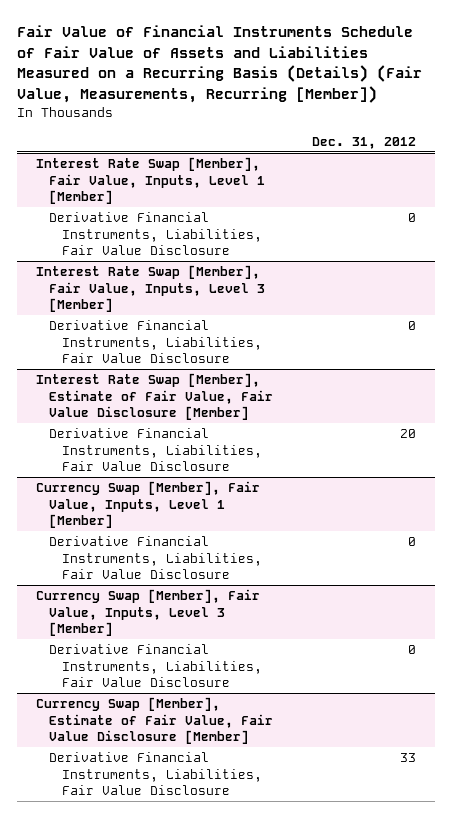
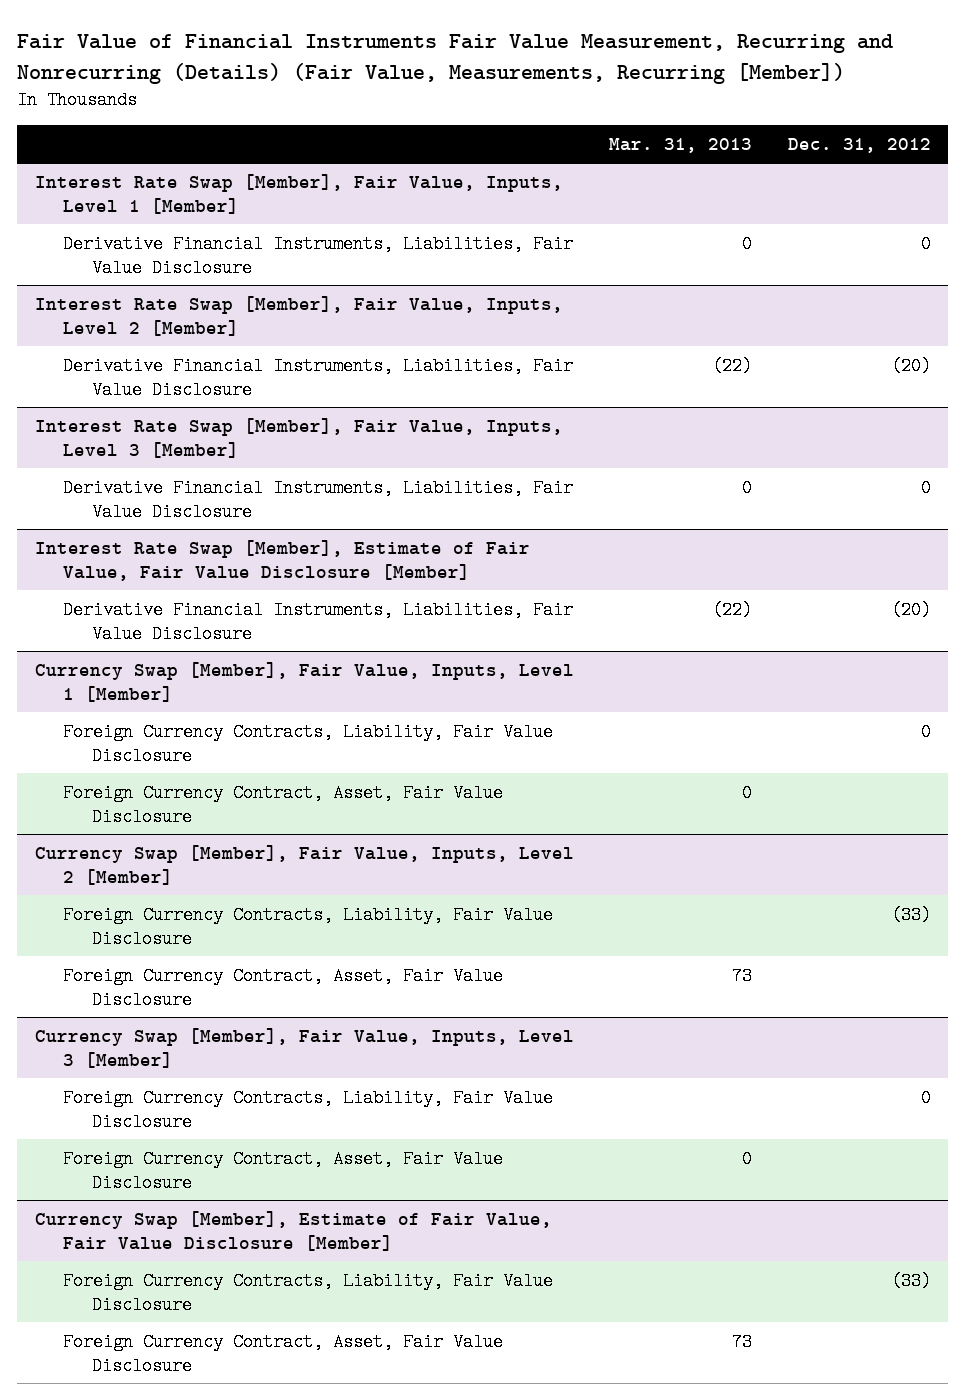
[16,25,422,104] Fair Value of Financial Instruments Schedule of Fair Value of Assets and Liabilities Measured on a Recurring Basis (Details) (Fair Value, Measurements, Recurring [Member]) -> [17,34,894,84] Fair Value of Financial Instruments Fair Value Measurement, Recurring and Nonrecurring (Details) (Fair Value, Measurements, Recurring [Member])
none -> [609,137,753,153] Mar. 31, 2013
none -> [35,295,564,336] Interest Rate Swap [Member], Fair Value, Inputs, Level 2 [Member]
none -> [63,356,574,399] Derivative Financial Instruments, Liabilities, Fair Value Disclosure
[399,429,416,439] 20 -> [890,600,931,619] (20)
[49,536,263,580] Derivative Financial Instruments, Liabilities, Fair Value Disclosure -> none
none -> [63,722,554,765] Foreign Currency Contracts, Liability, Fair Value Disclosure
none -> [63,783,504,826] Foreign Currency Contract, Asset, Fair Value Disclosure
none -> [35,844,575,885] Currency Swap [Member], Fair Value, Inputs, Level 2 [Member]
none -> [63,905,554,948] Foreign Currency Contracts, Liability, Fair Value Disclosure
none -> [63,966,504,1009] Foreign Currency Contract, Asset, Fair Value Disclosure
[49,644,263,688] Derivative Financial Instruments, Liabilities, Fair Value Disclosure -> none
none -> [63,1088,554,1131] Foreign Currency Contracts, Liability, Fair Value Disclosure
none -> [63,1149,504,1192] Foreign Currency Contract, Asset, Fair Value Disclosure
[49,752,263,796] Derivative Financial Instruments, Liabilities, Fair Value Disclosure -> none
none -> [63,1271,554,1314] Foreign Currency Contracts, Liability, Fair Value Disclosure
none -> [63,1332,504,1375] Foreign Currency Contract, Asset, Fair Value Disclosure

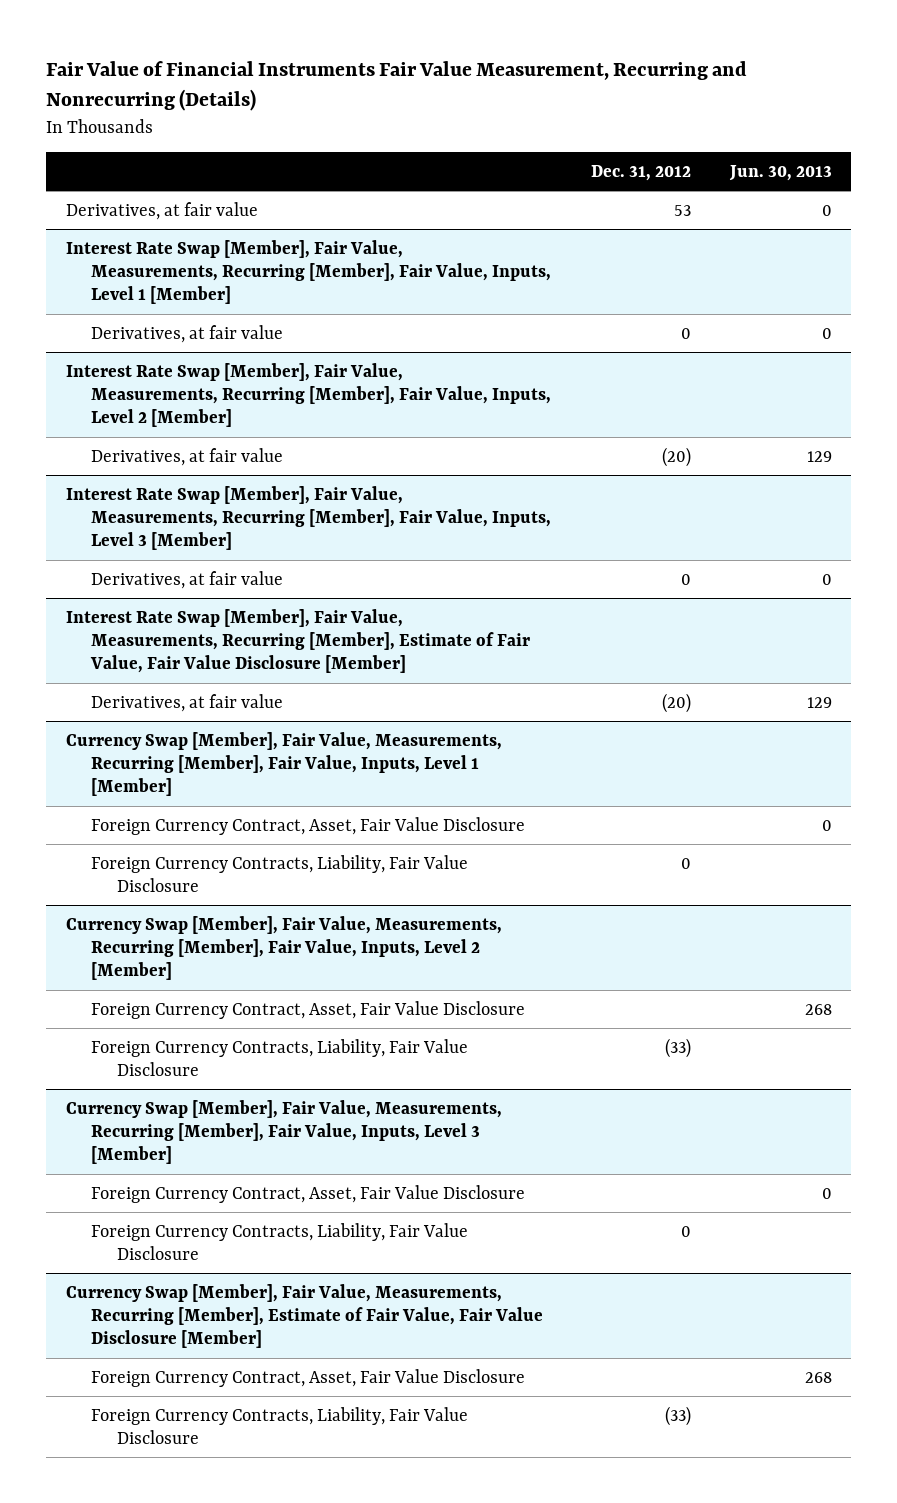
[17,34,894,84] Fair Value of Financial Instruments Fair Value Measurement, Recurring and Nonrecurring (Details) (Fair Value, Measurements, Recurring [Member]) -> [45,61,747,112] Fair Value of Financial Instruments Fair Value Measurement, Recurring and Nonrecurring (Details)
[609,137,753,153] Mar. 31, 2013 -> none
none -> [728,164,832,181] Jun. 30, 2013
[63,234,574,277] Derivative Financial Instruments, Liabilities, Fair Value Disclosure -> none
[63,356,574,399] Derivative Financial Instruments, Liabilities, Fair Value Disclosure -> none
[63,478,574,521] Derivative Financial Instruments, Liabilities, Fair Value Disclosure -> none
[63,600,574,643] Derivative Financial Instruments, Liabilities, Fair Value Disclosure -> none
none -> [65,201,258,220] Derivatives, at fair value
[35,173,564,214] Interest Rate Swap [Member], Fair Value, Inputs, Level 1 [Member] -> [65,239,552,305] Interest Rate Swap [Member], Fair Value, Measurements, Recurring [Member], Fair Value, Inputs, Level 1 [Member]
none -> [91,324,284,343] Derivatives, at fair value
[35,295,564,336] Interest Rate Swap [Member], Fair Value, Inputs, Level 2 [Member] -> [65,362,552,428] Interest Rate Swap [Member], Fair Value, Measurements, Recurring [Member], Fair Value, Inputs, Level 2 [Member]
none -> [91,447,284,466] Derivatives, at fair value
[35,417,564,458] Interest Rate Swap [Member], Fair Value, Inputs, Level 3 [Member] -> [65,485,552,551] Interest Rate Swap [Member], Fair Value, Measurements, Recurring [Member], Fair Value, Inputs, Level 3 [Member]
none -> [91,570,284,589] Derivatives, at fair value
[35,539,531,581] Interest Rate Swap [Member], Estimate of Fair Value, Fair Value Disclosure [Member] -> [65,608,531,674] Interest Rate Swap [Member], Fair Value, Measurements, Recurring [Member], Estimate of Fair Value, Fair Value Disclosure [Member]
none -> [91,693,284,712] Derivatives, at fair value
[35,661,575,702] Currency Swap [Member], Fair Value, Inputs, Level 1 [Member] -> [65,731,502,797] Currency Swap [Member], Fair Value, Measurements, Recurring [Member], Fair Value, Inputs, Level 1 [Member]
none -> [91,816,526,835] Foreign Currency Contract, Asset, Fair Value Disclosure
none -> [65,915,502,981] Currency Swap [Member], Fair Value, Measurements, Recurring [Member], Fair Value, Inputs, Level 2 [Member]
[35,844,575,885] Currency Swap [Member], Fair Value, Inputs, Level 2 [Member] -> none
none -> [65,1099,502,1165] Currency Swap [Member], Fair Value, Measurements, Recurring [Member], Fair Value, Inputs, Level 3 [Member]
[35,1027,575,1068] Currency Swap [Member], Fair Value, Inputs, Level 3 [Member] -> none
none -> [65,1283,544,1349] Currency Swap [Member], Fair Value, Measurements, Recurring [Member], Estimate of Fair Value, Fair Value Disclosure [Member]
[35,1210,553,1251] Currency Swap [Member], Estimate of Fair Value, Fair Value Disclosure [Member] -> none
[63,1332,504,1375] Foreign Currency Contract, Asset, Fair Value Disclosure -> none

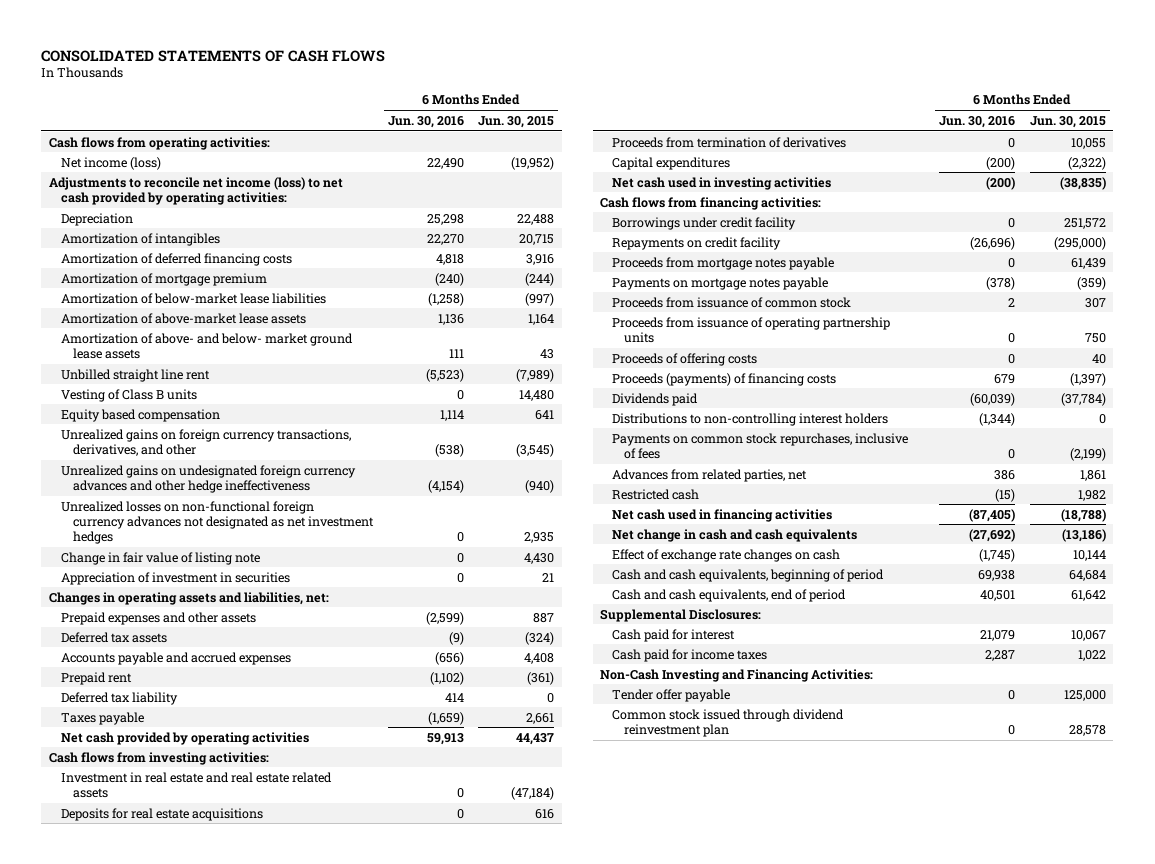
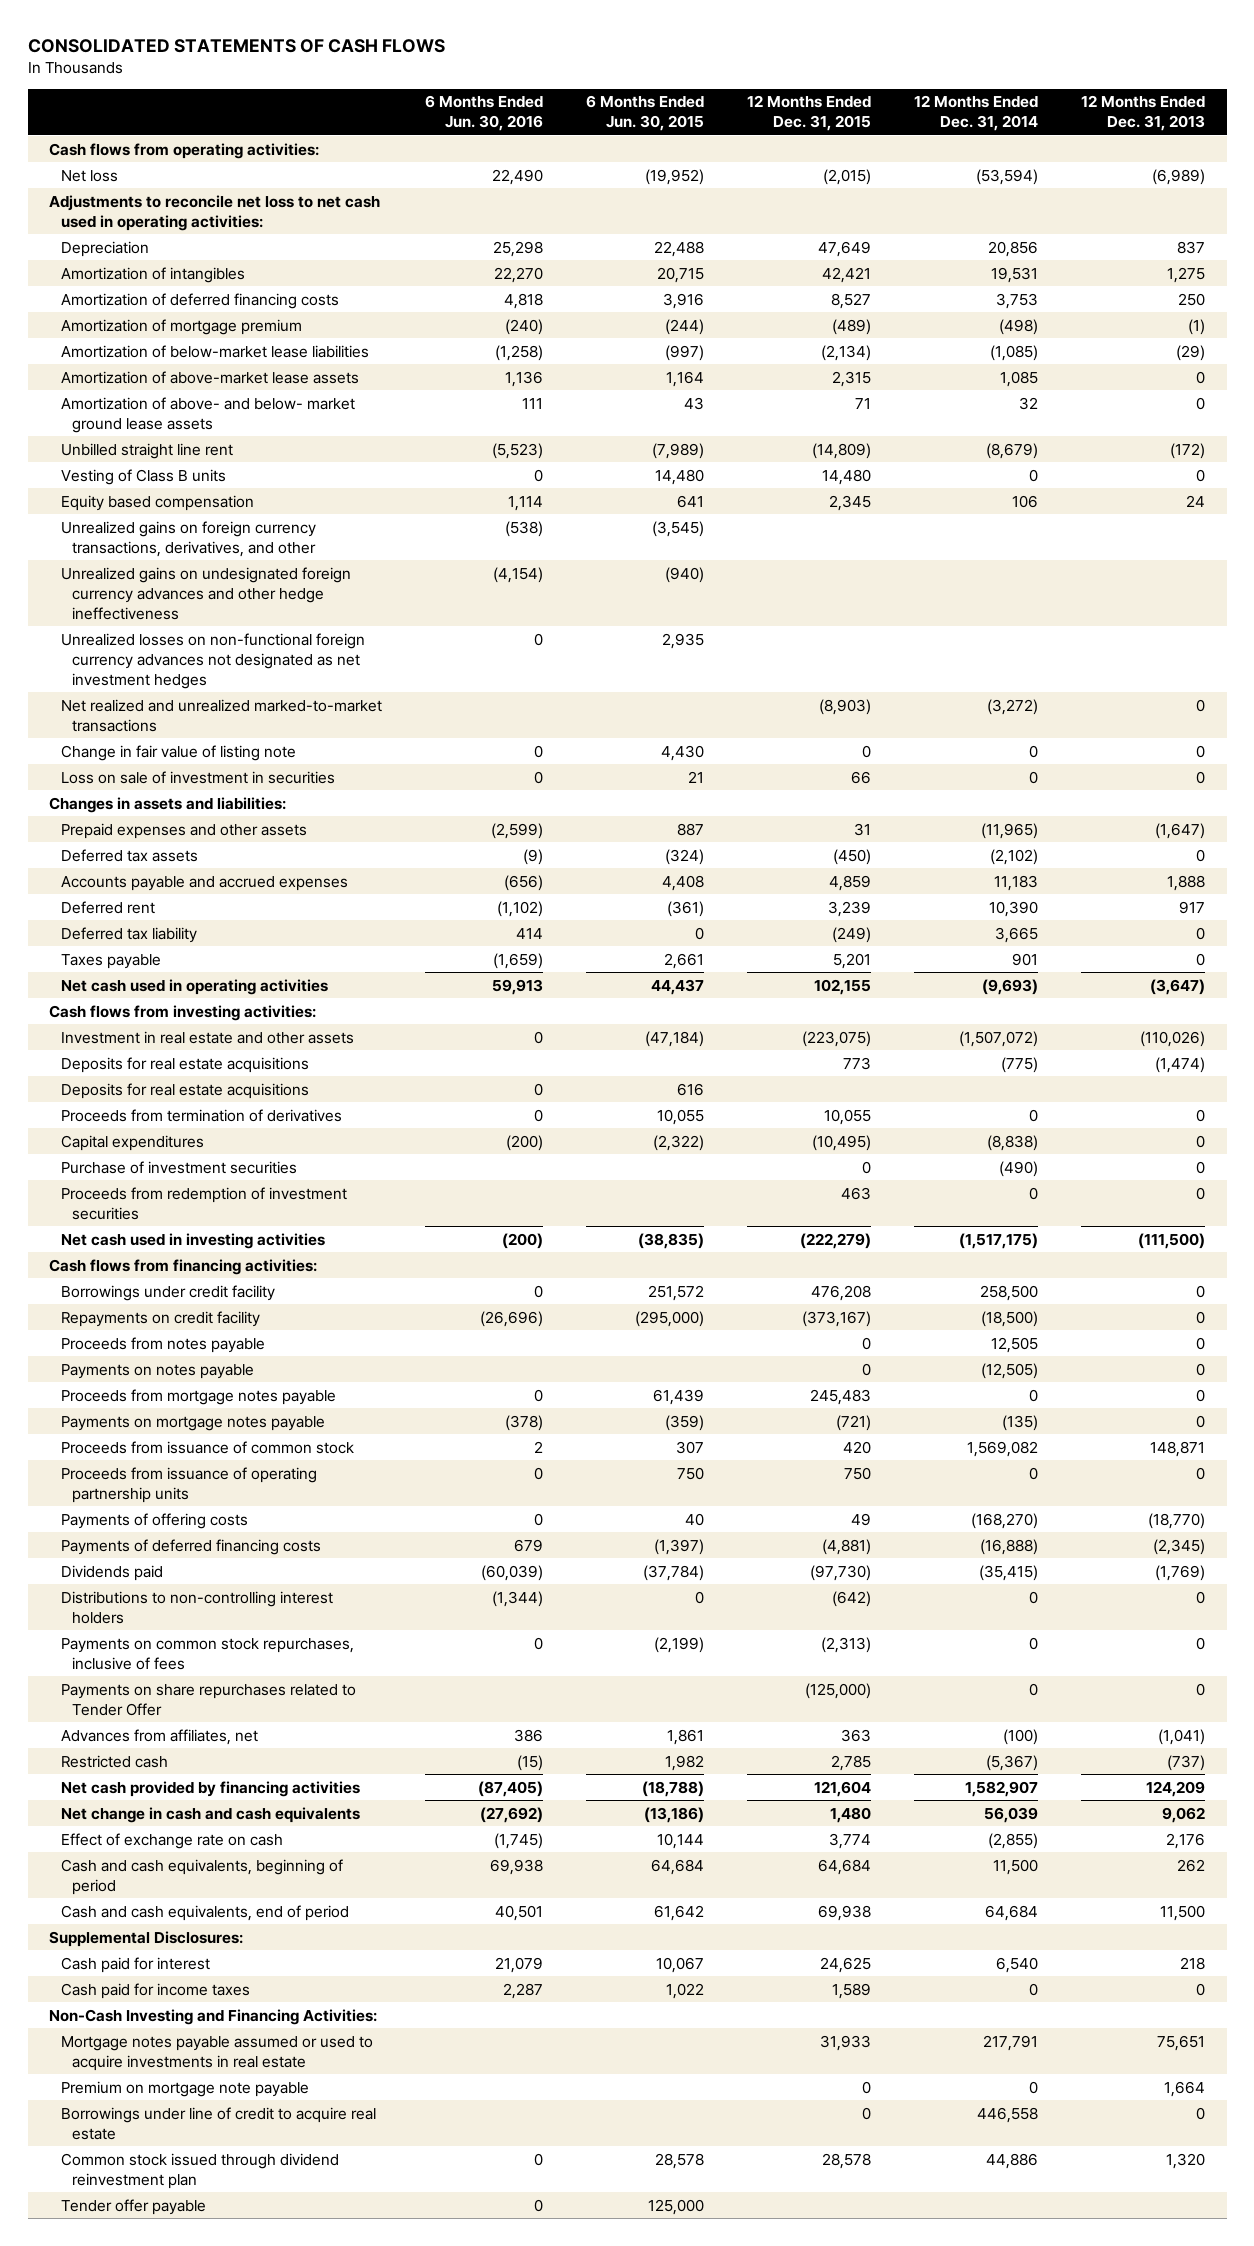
none -> [746,95,871,132] 12 Months Ended Dec. 31, 2015
none -> [913,95,1038,132] 12 Months Ended Dec. 31, 2014
none -> [1080,95,1205,132] 12 Months Ended Dec. 31, 2013
[60,156,161,170] Net income (loss) -> [60,169,118,182] Net loss
[48,176,343,206] Adjustments to reconcile net income (loss) to net cash provided by operating activities: -> [49,194,381,231] Adjustments to reconcile net loss to net cash used in operating activities:
none -> [60,698,382,732] Net realized and unrealized marked-to-market transactions
[60,571,290,585] Appreciation of investment in securities -> [60,770,335,784] Loss on sale of investment in securities
[48,591,329,605] Changes in operating assets and liabilities, net: -> [49,796,287,813] Changes in assets and liabilities:
[60,671,132,685] Prepaid rent -> [60,900,155,914] Deferred rent
[60,731,309,745] Net cash provided by operating activities -> [60,978,328,995] Net cash used in operating activities
[60,771,332,799] Investment in real estate and real estate related assets -> [60,1030,354,1044] Investment in real estate and other assets
none -> [60,1056,309,1073] Deposits for real estate acquisitions
none -> [60,1160,297,1174] Purchase of investment securities
none -> [60,1186,347,1220] Proceeds from redemption of investment securities
none -> [60,1336,265,1353] Proceeds from notes payable
none -> [60,1363,254,1379] Payments on notes payable
[612,352,758,366] Proceeds of offering costs -> [60,1512,248,1529] Payments of offering costs
[612,372,837,386] Proceeds (payments) of financing costs -> [60,1538,321,1555] Payments of deferred financing costs
none -> [60,1683,356,1716] Payments on share repurchases related to Tender Offer
[612,468,808,482] Advances from related parties, net -> [60,1728,258,1745] Advances from affiliates, net
[612,508,833,522] Net cash used in financing activities -> [60,1780,360,1797] Net cash provided by financing activities
[612,548,841,562] Effect of exchange rate changes on cash -> [60,1832,283,1849] Effect of exchange rate on cash
none -> [60,2035,373,2071] Mortgage notes payable assumed or used to acquire investments in real estate
none -> [60,2080,309,2097] Premium on mortgage note payable
none -> [60,2106,376,2140] Borrowings under line of credit to acquire real estate
[612,688,731,702] Tender offer payable -> [60,2198,206,2215] Tender offer payable

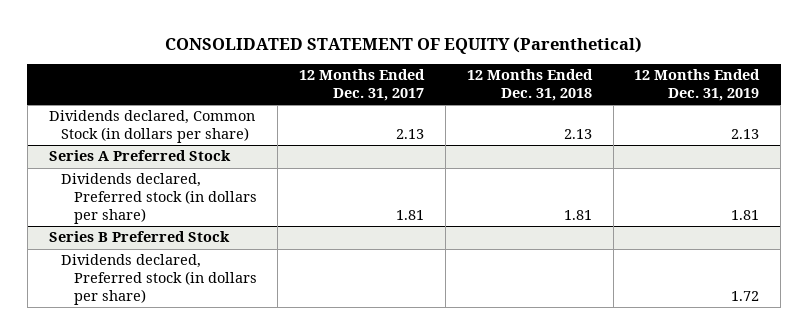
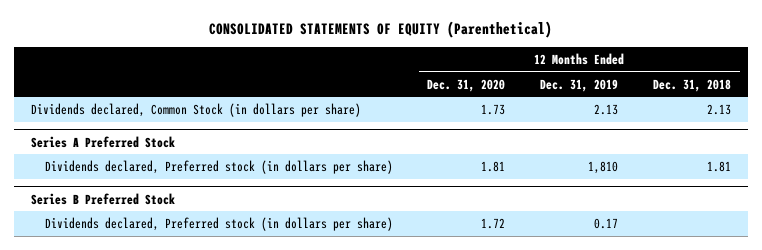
[165,36,643,54] CONSOLIDATED STATEMENT OF EQUITY (Parenthetical) -> [209,21,553,39] CONSOLIDATED STATEMENTS OF EQUITY (Parenthetical)
[299,69,426,102] 12 Months Ended Dec. 31, 2017 -> none
none -> [427,78,506,92] Dec. 31, 2020
[731,209,760,220] 1.81 -> [588,160,619,174] 1,810
[731,290,760,301] 1.72 -> [594,217,619,229] 0.17

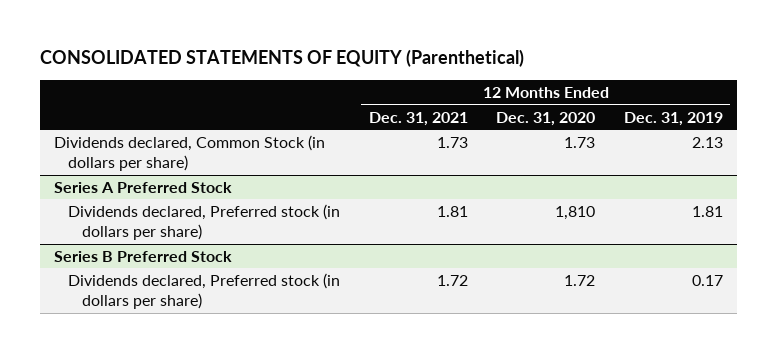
[652,78,731,92] Dec. 31, 2018 -> none
none -> [368,111,468,126] Dec. 31, 2021
[481,160,506,172] 1.81 -> [555,205,596,220] 1,810
[588,160,619,174] 1,810 -> [691,205,723,217] 1.81

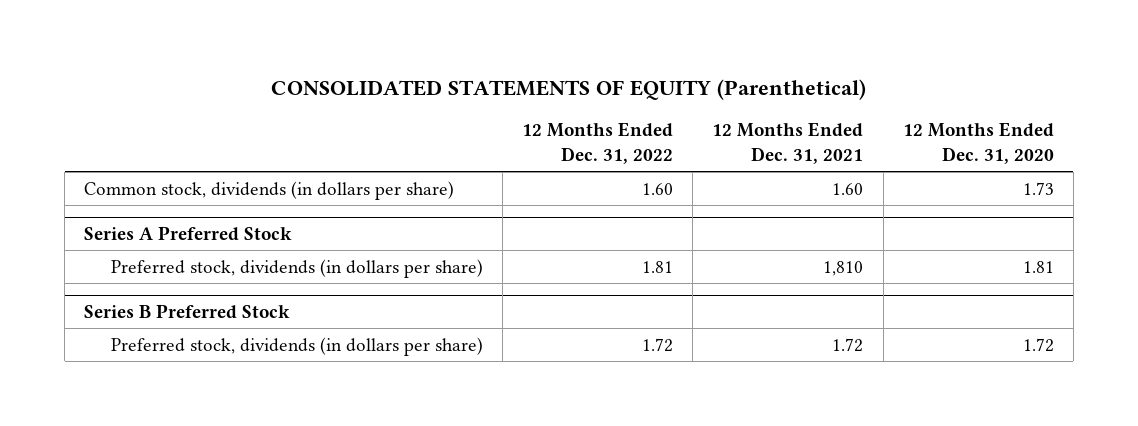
[623,111,723,126] Dec. 31, 2019 -> none
none -> [521,122,673,165] 12 Months Ended Dec. 31, 2022
[54,134,326,172] Dividends declared, Common Stock (in dollars per share) -> [84,180,455,200] Common stock, dividends (in dollars per share)
[436,136,468,148] 1.73 -> [832,182,864,195] 1.60
[68,203,341,241] Dividends declared, Preferred stock (in dollars per share) -> [110,258,483,278] Preferred stock, dividends (in dollars per share)
[436,205,468,217] 1.81 -> [823,260,864,276] 1,810
[555,205,596,220] 1,810 -> [1022,260,1054,273] 1.81
[68,272,341,310] Dividends declared, Preferred stock (in dollars per share) -> [110,336,483,356] Preferred stock, dividends (in dollars per share)

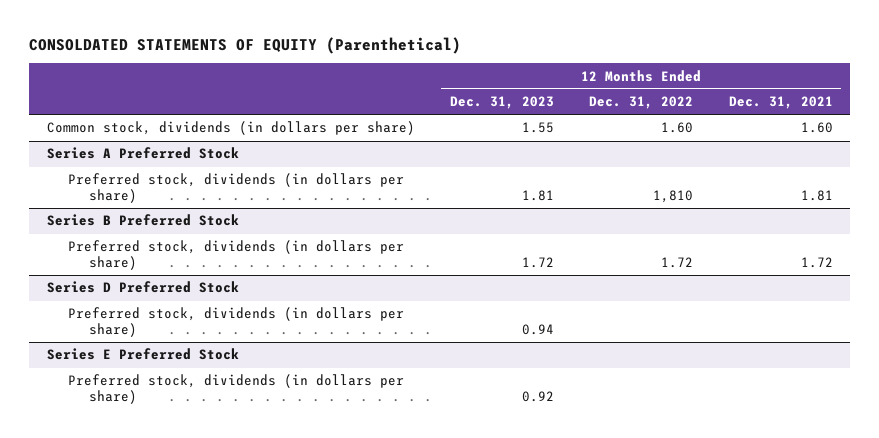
[271,78,867,100] CONSOLIDATED STATEMENTS OF EQUITY (Parenthetical) -> [28,36,461,54] CONSOLDATED STATEMENTS OF EQUITY (Parenthetical)
[902,122,1054,165] 12 Months Ended Dec. 31, 2020 -> none
none -> [449,96,554,110] Dec. 31, 2023
[641,260,673,273] 1.81 -> [653,190,694,204] 1,810
[823,260,864,276] 1,810 -> [800,190,833,202] 1.81
none -> [46,281,239,294] Series D Preferred Stock
none -> [67,307,404,338] Preferred stock, dividends (in dollars per share)
none -> [46,348,239,361] Series E Preferred Stock
none -> [67,374,404,405] Preferred stock, dividends (in dollars per share)

